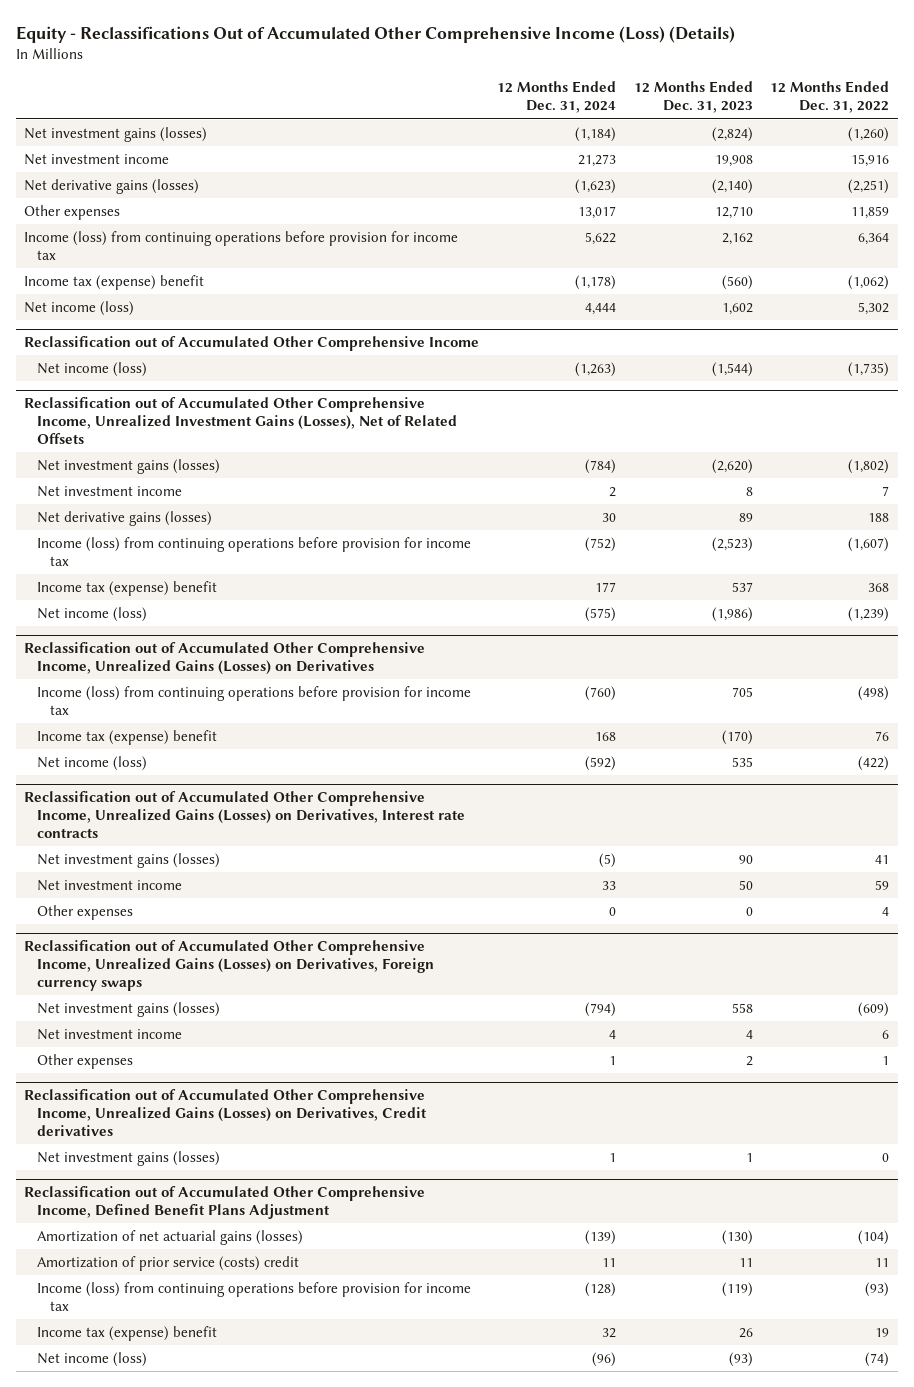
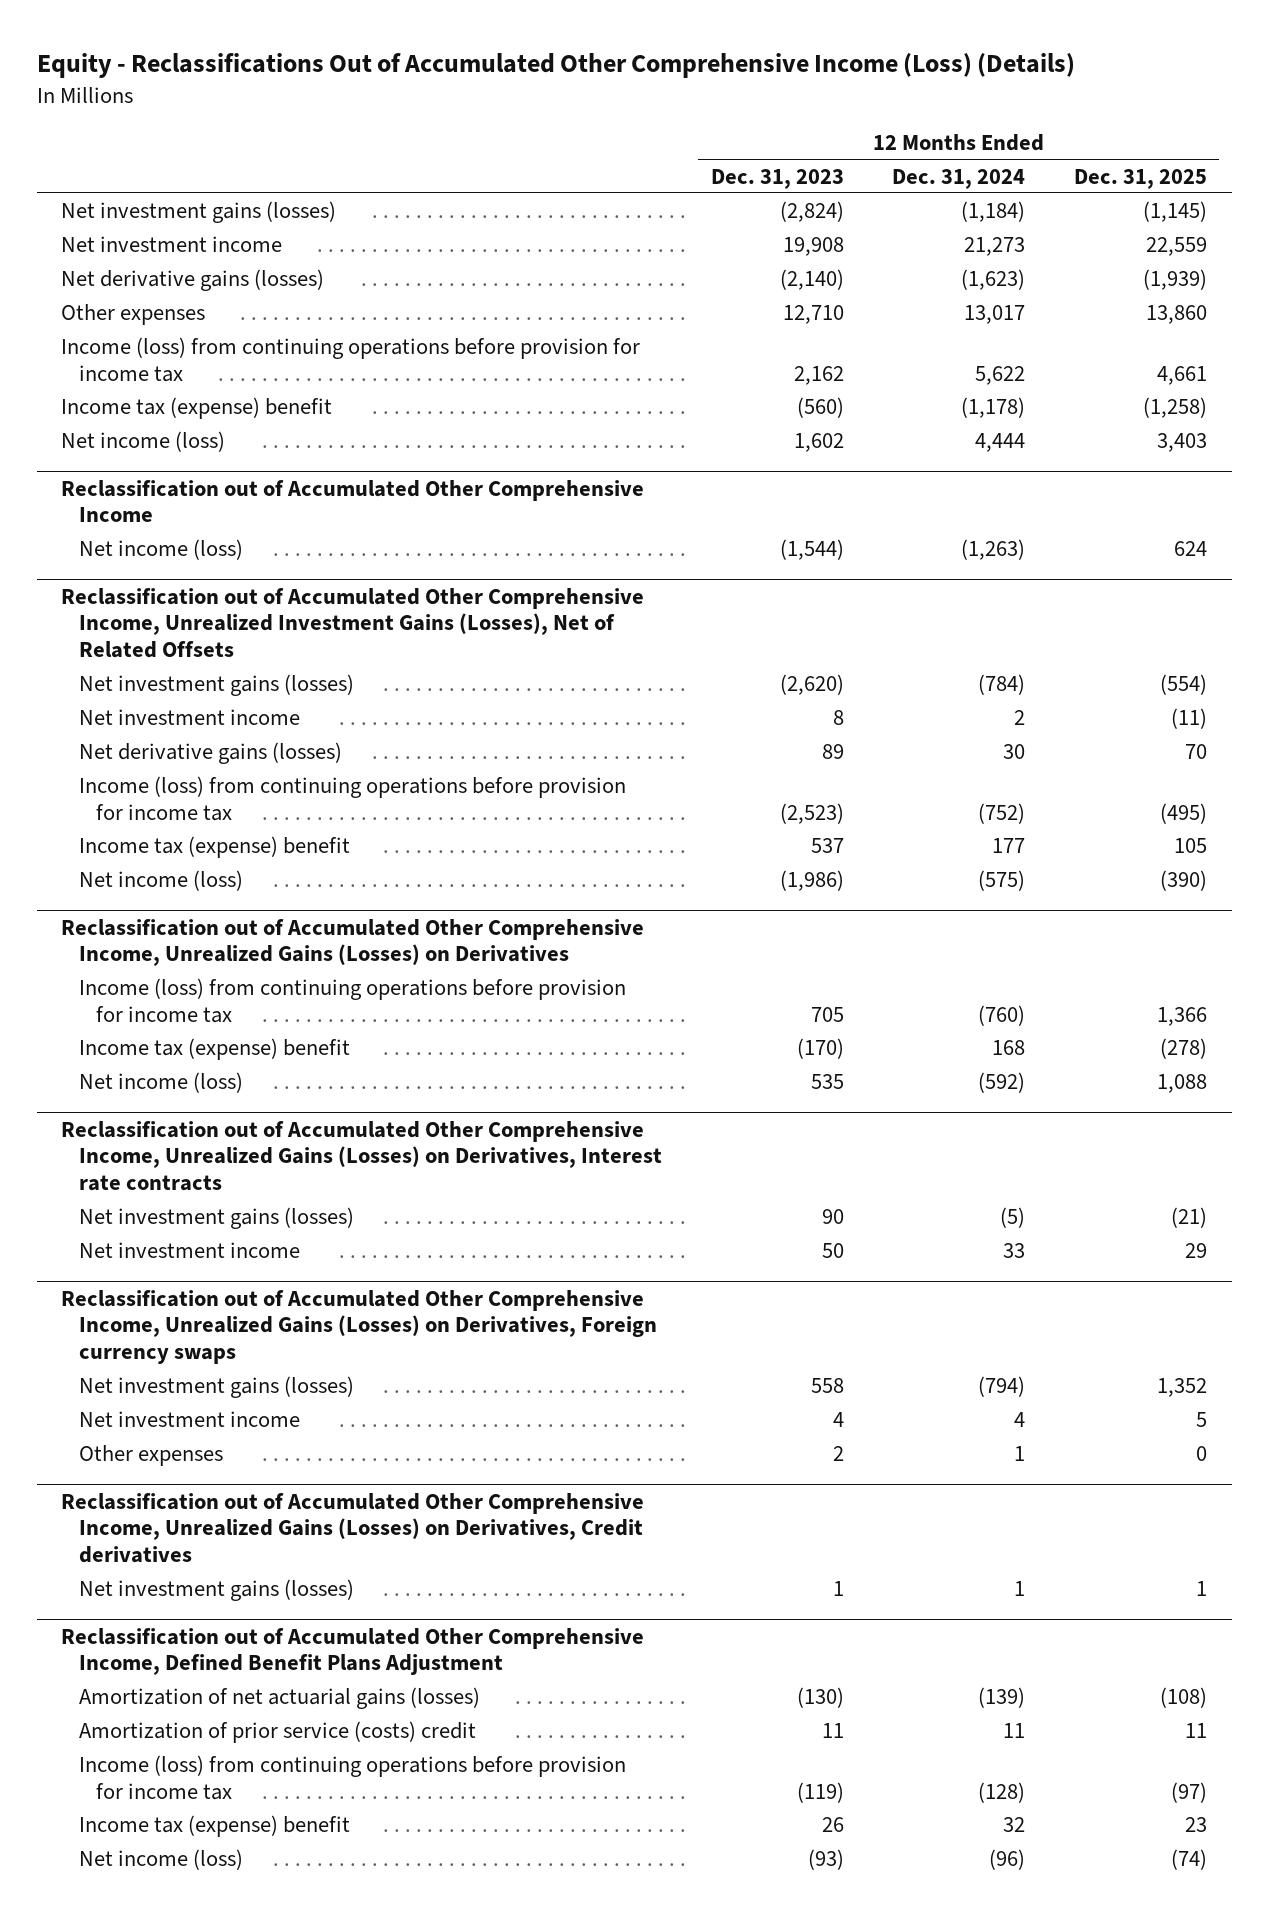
[770,81,890,114] 12 Months Ended Dec. 31, 2022 -> none
none -> [1074,168,1208,189] Dec. 31, 2025
[37,905,134,921] Other expenses -> none

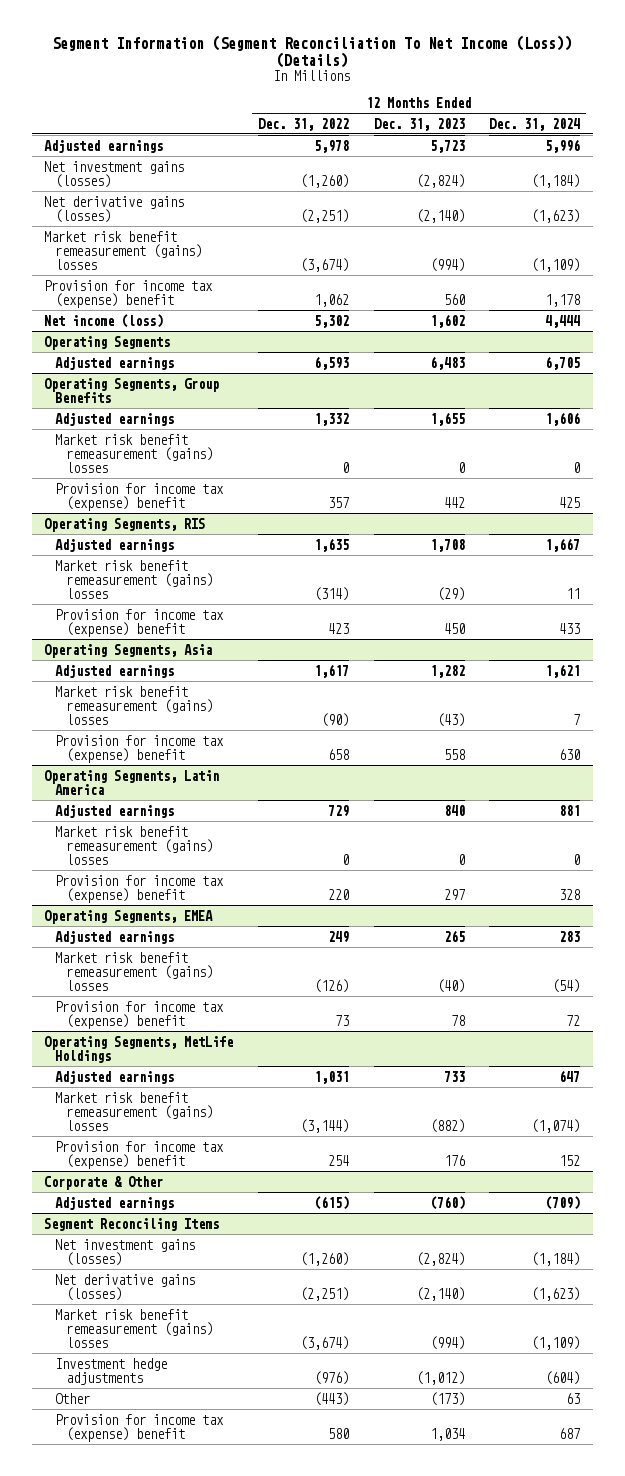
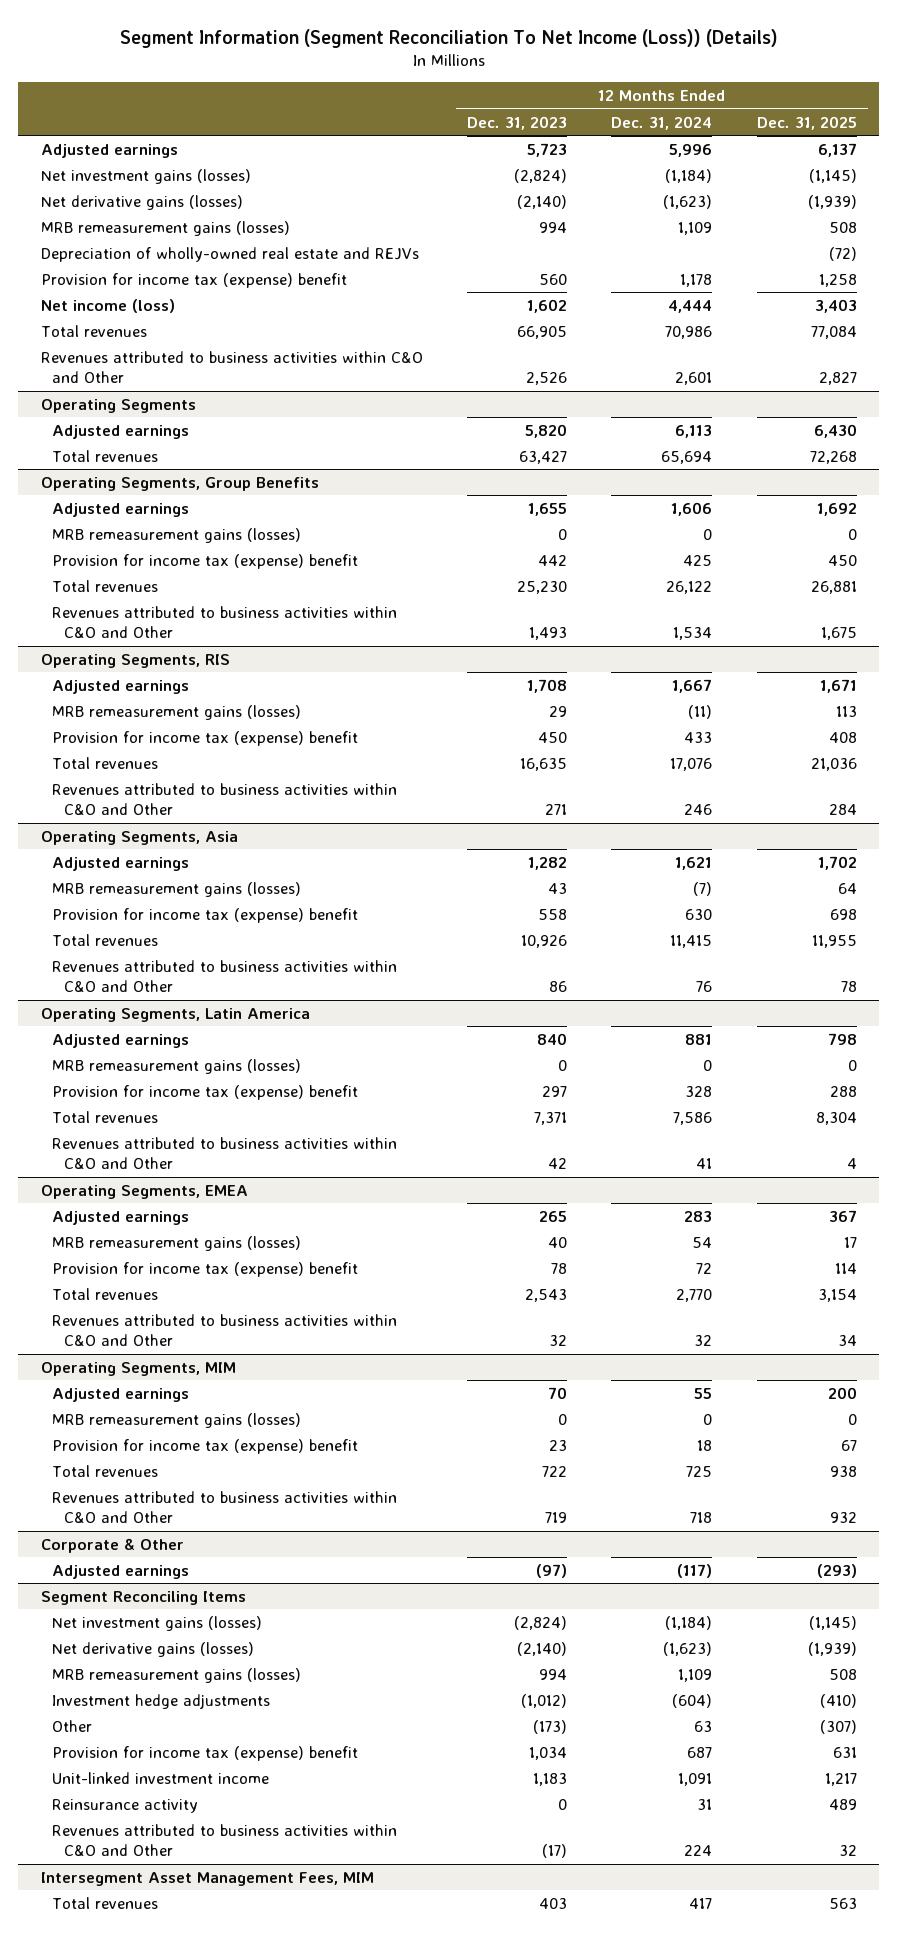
[258,117,350,131] Dec. 31, 2022 -> none
none -> [756,115,857,130] Dec. 31, 2025
[44,230,203,270] Market risk benefit remeasurement (gains) losses -> [40,220,290,236] MRB remeasurement gains (losses)
[429,257,465,272] (994) -> [538,221,567,233] 994
[531,257,581,272] (1,109) -> [678,221,713,235] 1,109
none -> [40,246,419,262] Depreciation of wholly-owned real estate and REJVs
none -> [40,324,147,337] Total revenues
none -> [40,350,423,384] Revenues attributed to business activities within C&O and Other
[429,355,465,370] 6,483 -> [524,423,567,438] 5,820
[545,355,581,370] 6,705 -> [675,424,713,438] 6,113
none -> [52,449,159,462] Total revenues
[55,433,213,473] Market risk benefit remeasurement (gains) losses -> [52,527,302,543] MRB remeasurement gains (losses)
none -> [52,579,159,592] Total revenues
none -> [52,605,398,639] Revenues attributed to business activities within C&O and Other
[55,559,213,599] Market risk benefit remeasurement (gains) losses -> [52,704,302,720] MRB remeasurement gains (losses)
[436,586,465,601] (29) -> [548,705,567,717] 29
[566,587,581,599] 11 -> [688,704,713,719] (11)
none -> [52,756,159,769] Total revenues
none -> [52,782,398,816] Revenues attributed to business activities within C&O and Other
[55,685,213,725] Market risk benefit remeasurement (gains) losses -> [52,881,302,897] MRB remeasurement gains (losses)
[436,712,465,727] (43) -> [547,882,567,894] 43
[573,713,581,725] 7 -> [693,881,713,896] (7)
none -> [52,933,159,946] Total revenues
none -> [52,959,398,993] Revenues attributed to business activities within C&O and Other
[55,825,213,865] Market risk benefit remeasurement (gains) losses -> [52,1058,302,1074] MRB remeasurement gains (losses)
none -> [52,1110,159,1123] Total revenues
none -> [52,1136,398,1170] Revenues attributed to business activities within C&O and Other
[55,951,213,991] Market risk benefit remeasurement (gains) losses -> [52,1235,302,1251] MRB remeasurement gains (losses)
[436,978,465,993] (40) -> [547,1236,567,1248] 40
[552,978,581,993] (54) -> [692,1236,713,1248] 54
[44,1035,234,1063] Operating Segments, MetLife Holdings -> none
none -> [52,1287,159,1300] Total revenues
none -> [52,1313,398,1347] Revenues attributed to business activities within C&O and Other
none -> [40,1361,236,1376] Operating Segments, MIM
[443,1070,465,1082] 733 -> [547,1386,567,1399] 70
[559,1069,581,1082] 647 -> [694,1387,713,1399] 55
[55,1091,213,1131] Market risk benefit remeasurement (gains) losses -> [52,1412,302,1428] MRB remeasurement gains (losses)
[429,1118,465,1133] (882) -> [557,1413,567,1425] 0
[531,1118,581,1133] (1,074) -> [703,1413,713,1425] 0
[443,1154,465,1166] 176 -> [548,1439,567,1451] 23
[559,1154,581,1166] 152 -> [697,1439,713,1451] 18
none -> [52,1464,159,1477] Total revenues
none -> [52,1490,398,1524] Revenues attributed to business activities within C&O and Other
[429,1195,465,1210] (760) -> [535,1563,567,1578] (97)
[545,1195,581,1210] (709) -> [677,1563,713,1578] (117)
[55,1308,213,1348] Market risk benefit remeasurement (gains) losses -> [52,1667,302,1683] MRB remeasurement gains (losses)
[429,1335,465,1350] (994) -> [538,1668,567,1680] 994
[531,1335,581,1350] (1,109) -> [678,1668,713,1682] 1,109
none -> [52,1771,270,1784] Unit-linked investment income
none -> [52,1798,199,1813] Reinsurance activity
none -> [52,1823,398,1857] Revenues attributed to business activities within C&O and Other
none -> [40,1871,374,1886] Intersegment Asset Management Fees, MIM
none -> [52,1896,159,1909] Total revenues

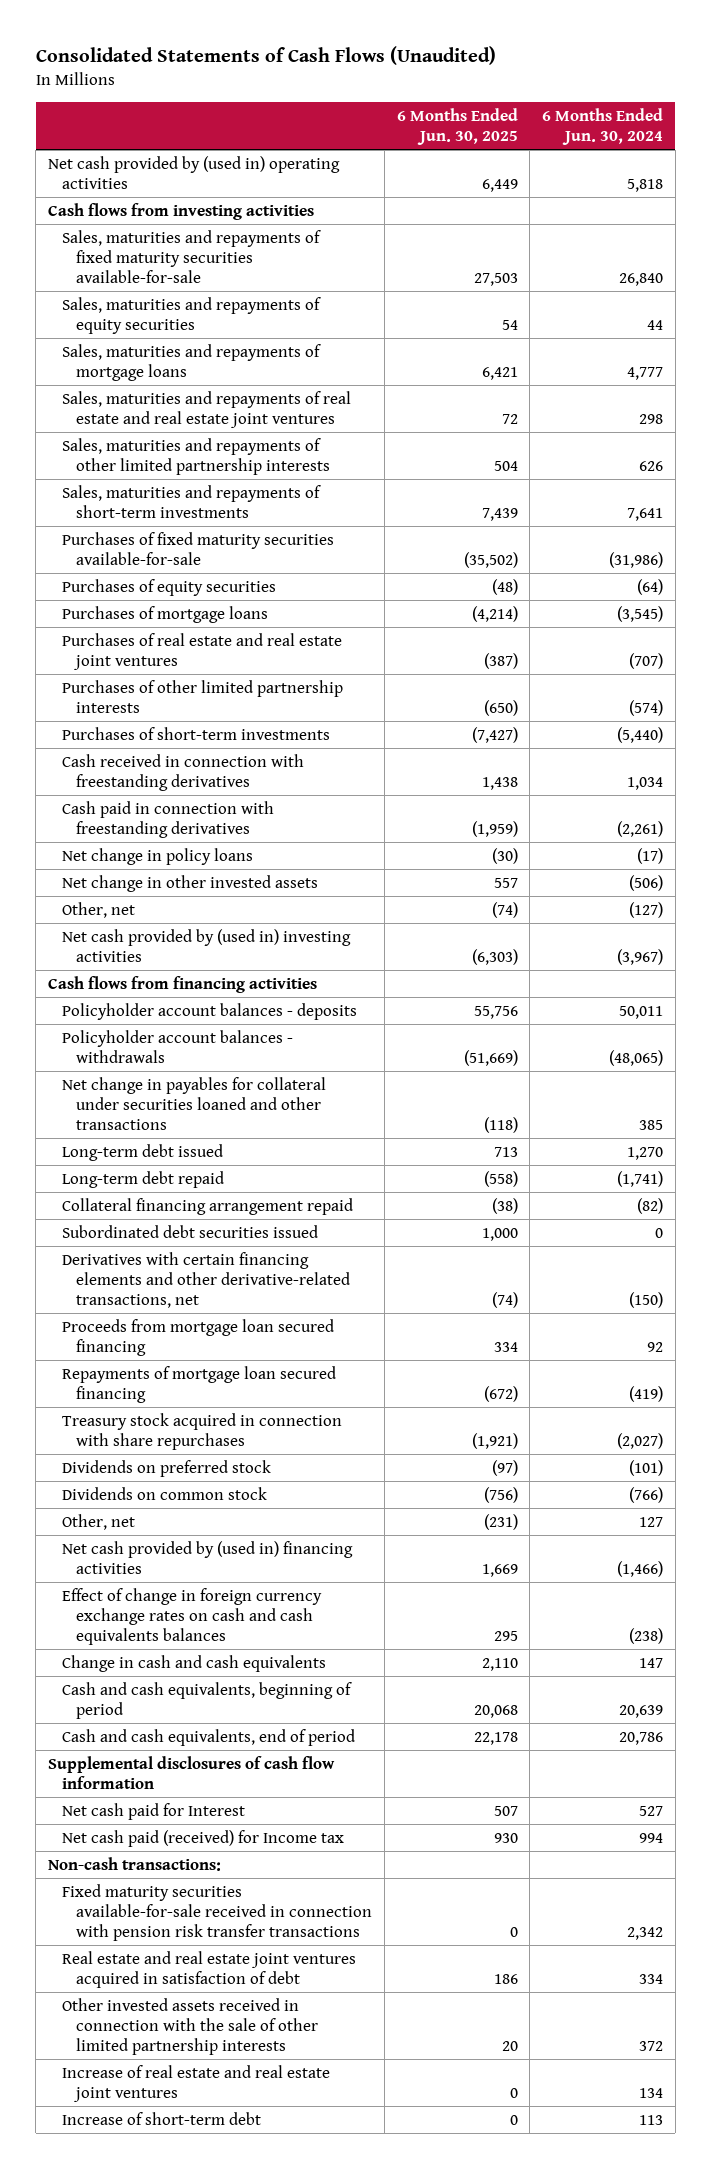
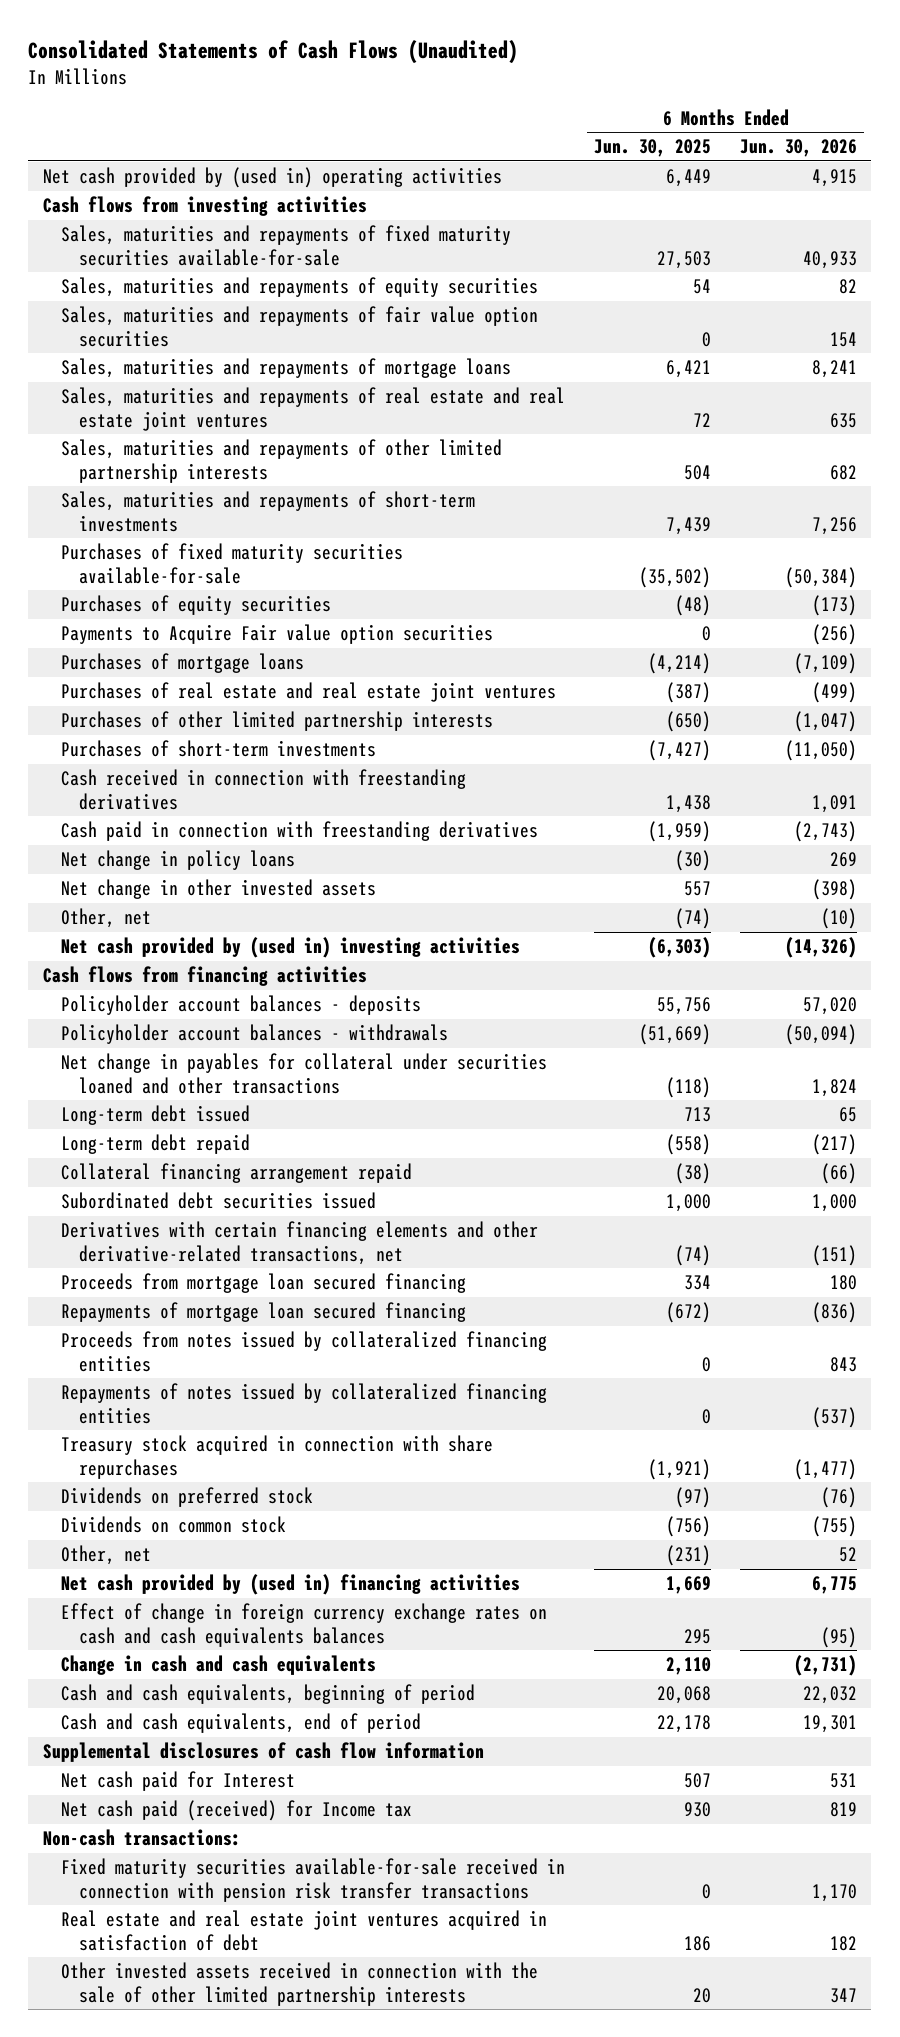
[542,107,664,145] 6 Months Ended Jun. 30, 2024 -> none
none -> [739,139,857,158] Jun. 30, 2026
none -> [61,306,539,347] Sales, maturities and repayments of fair value option securities
none -> [61,624,494,645] Payments to Acquire Fair value option securities
none -> [61,1331,548,1372] Proceeds from notes issued by collateralized financing entities
none -> [61,1383,548,1424] Repayments of notes issued by collateralized financing entities
[62,2064,331,2102] Increase of real estate and real estate joint ventures -> none
[62,2111,262,2125] Increase of short-term debt -> none

